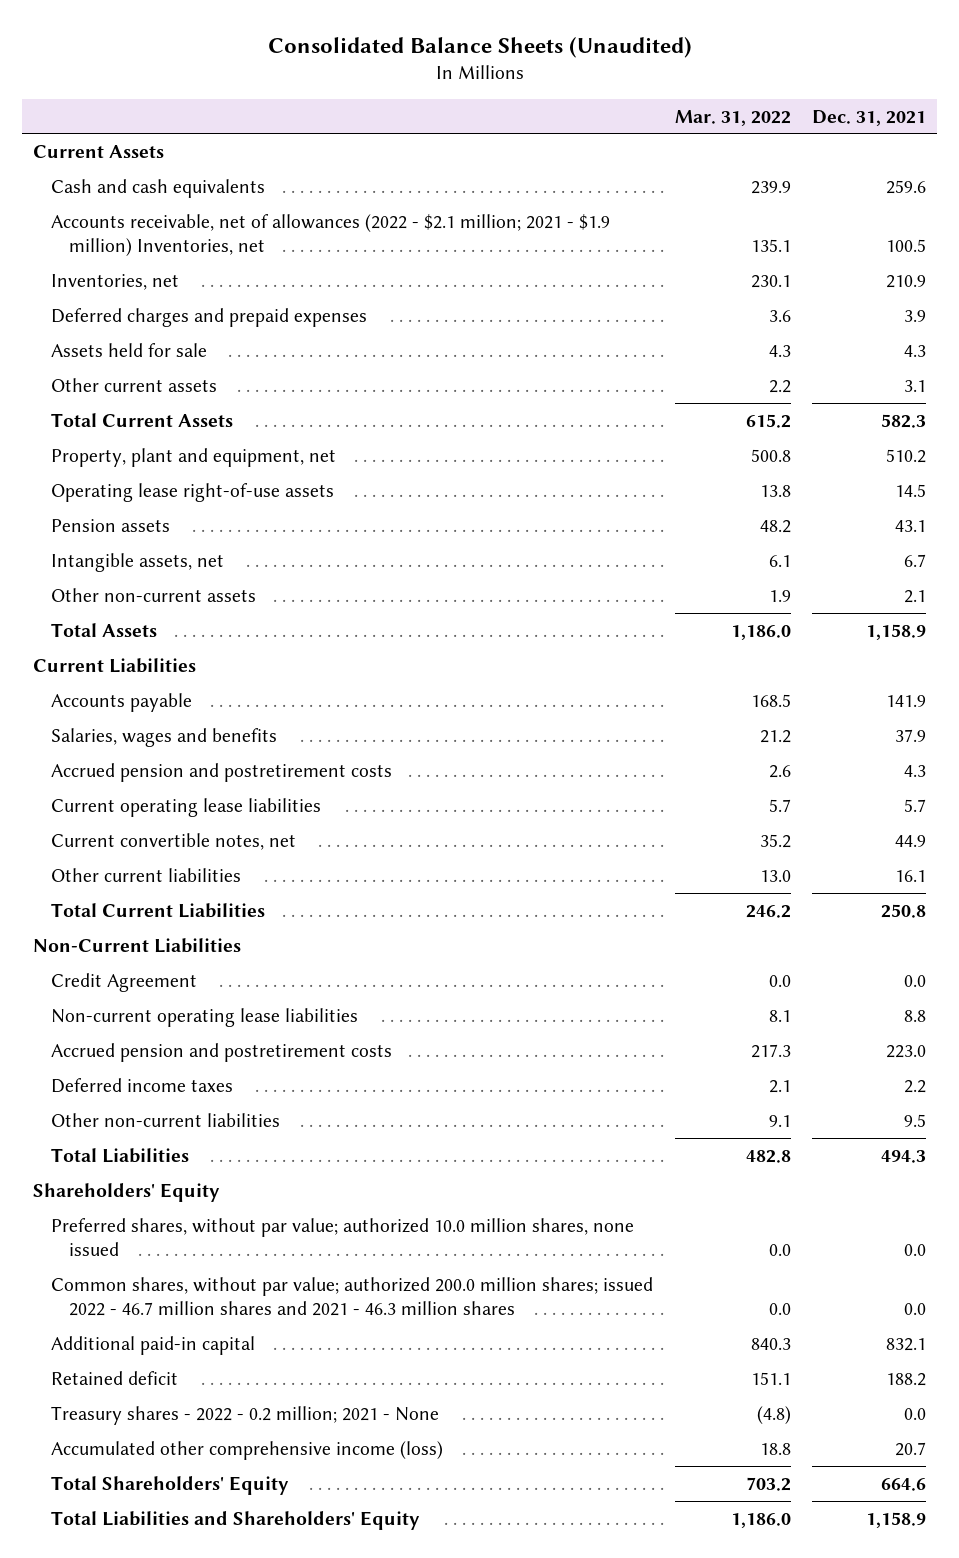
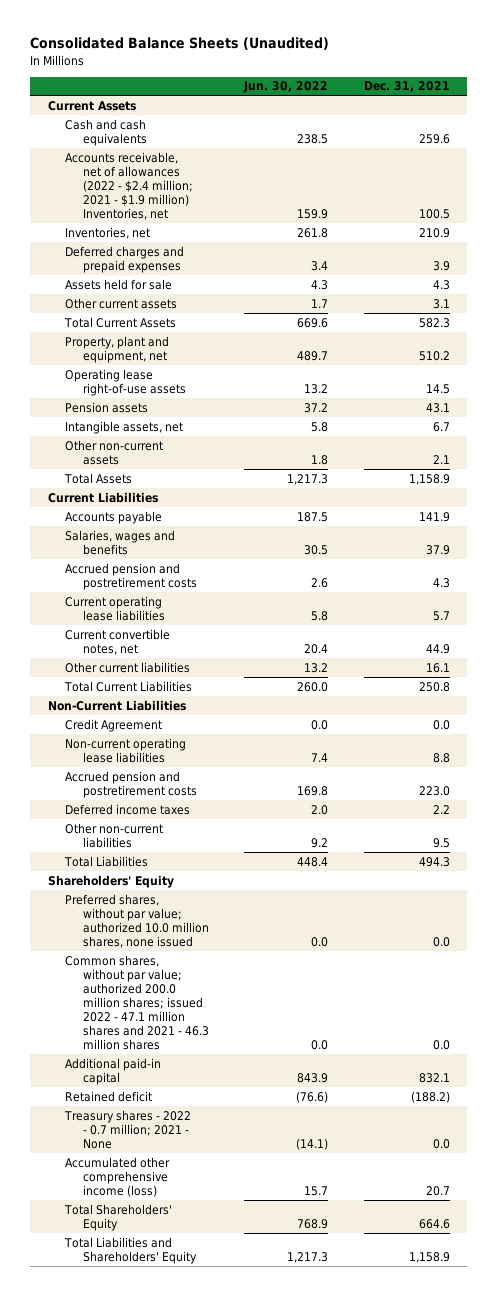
[674,109,791,126] Mar. 31, 2022 -> none
none -> [243,81,329,94] Jun. 30, 2022
[51,213,611,256] Accounts receivable, net of allowances (2022 - $2.1 million; 2021 - $1.9 million) Inventories, net -> [65,151,193,221] Accounts receivable, net of allowances (2022 - $2.4 million; 2021 - $1.9 million) Inventories, net
[51,1276,654,1316] Common shares, without par value; authorized 200.0 million shares; issued 2022 - 46.7 million shares and 2021 - 46.3 million shares -> [65,954,209,1051] Common shares, without par value; authorized 200.0 million shares; issued 2022 - 47.1 million shares and 2021 - 46.3 million shares
[886,1372,927,1386] 188.2 -> [410,1090,450,1103] (188.2)
[51,1405,440,1425] Treasury shares - 2022 - 0.2 million; 2021 - None -> [64,1109,192,1149] Treasury shares - 2022 - 0.7 million; 2021 - None

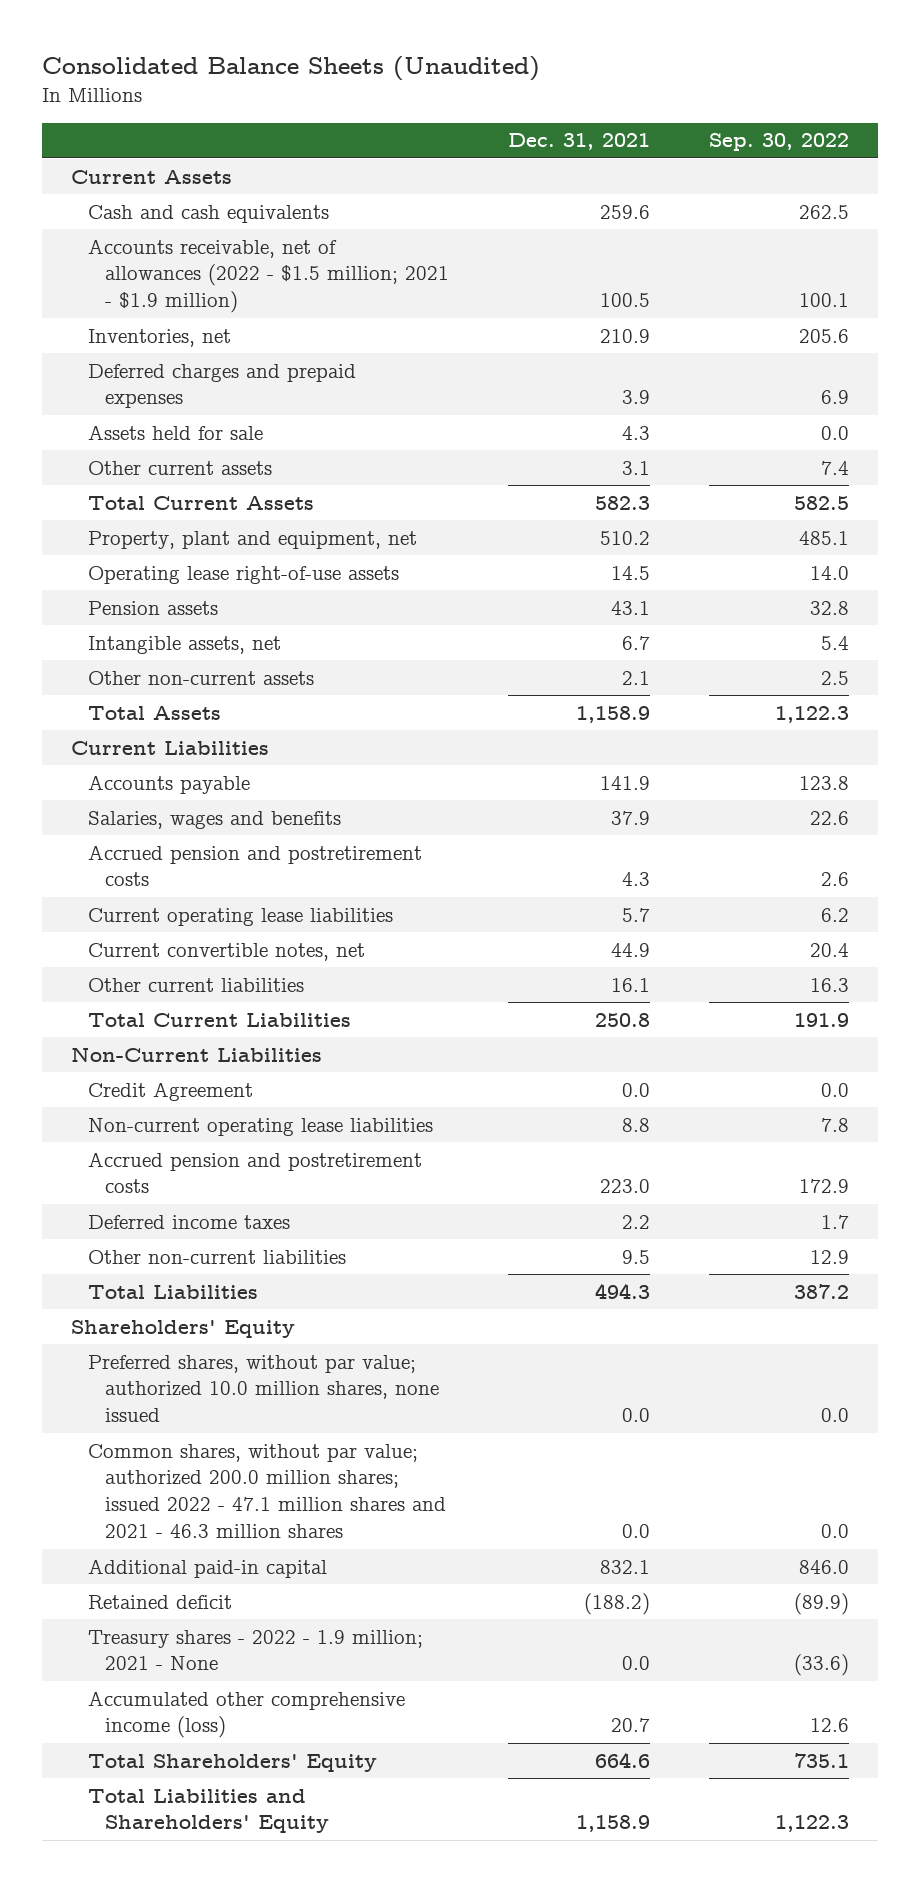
[243,81,329,94] Jun. 30, 2022 -> none
none -> [708,133,849,152] Sep. 30, 2022
[65,151,193,221] Accounts receivable, net of allowances (2022 - $2.4 million; 2021 - $1.9 million) Inventories, net -> [88,238,449,314] Accounts receivable, net of allowances (2022 - $1.5 million; 2021 - $1.9 million)
[64,1109,192,1149] Treasury shares - 2022 - 0.7 million; 2021 - None -> [88,1629,424,1671] Treasury shares - 2022 - 1.9 million; 2021 - None

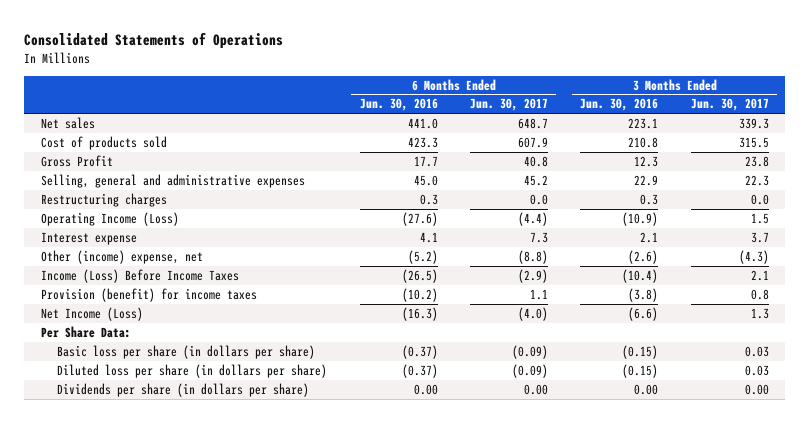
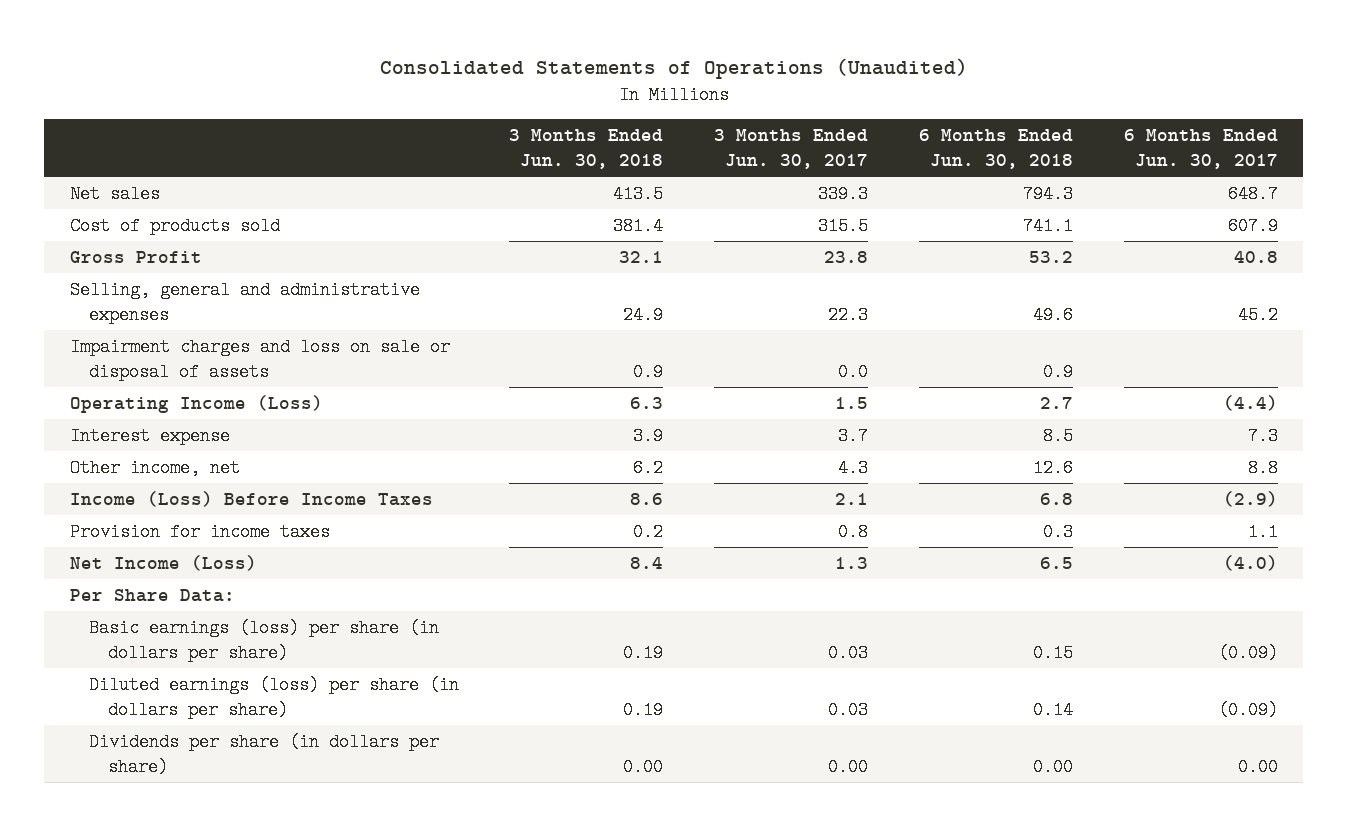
[24,31,284,49] Consolidated Statements of Operations -> [379,58,968,80] Consolidated Statements of Operations (Unaudited)
[359,98,438,112] Jun. 30, 2016 -> none
[580,98,659,112] Jun. 30, 2016 -> none
none -> [509,129,664,170] 3 Months Ended Jun. 30, 2018
none -> [919,129,1074,170] 6 Months Ended Jun. 30, 2018
[40,192,167,207] Restructuring charges -> none
none -> [69,338,450,381] Impairment charges and loss on sale or disposal of assets
[40,249,203,264] Other (income) expense, net -> [69,459,240,478] Other income, net
[517,249,548,264] (8.8) -> [1247,459,1278,478] 8.8
[738,249,769,264] (4.3) -> [838,459,869,478] 4.3
[40,287,257,302] Provision (benefit) for income taxes -> [69,523,330,542] Provision for income taxes
[57,344,316,359] Basic loss per share (in dollars per share) -> [88,619,439,662] Basic earnings (loss) per share (in dollars per share)
[57,363,328,378] Diluted loss per share (in dollars per share) -> [88,676,459,719] Diluted earnings (loss) per share (in dollars per share)

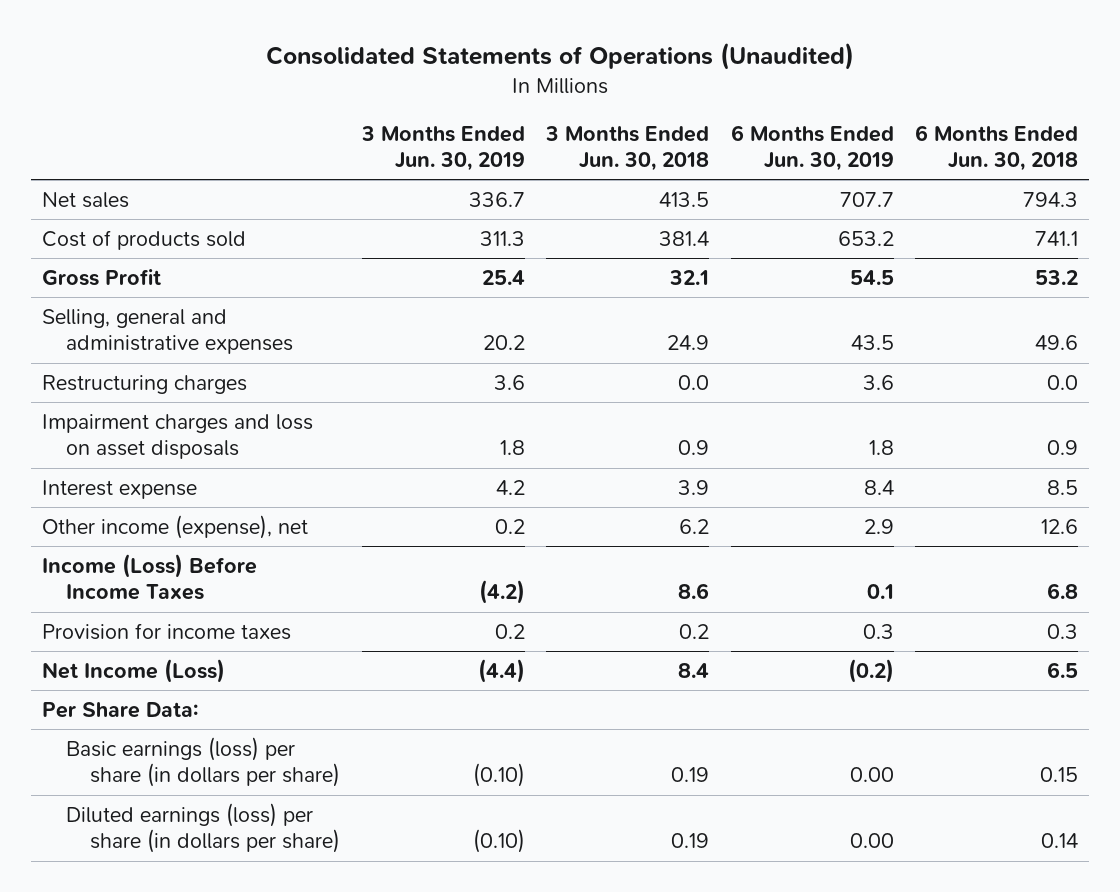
[714,129,869,170] 3 Months Ended Jun. 30, 2017 -> none
[1123,129,1278,170] 6 Months Ended Jun. 30, 2017 -> none
none -> [360,125,525,172] 3 Months Ended Jun. 30, 2019
none -> [730,124,894,172] 6 Months Ended Jun. 30, 2019
[69,395,323,414] Operating Income (Loss) -> none
none -> [41,374,247,394] Restructuring charges
[69,338,450,381] Impairment charges and loss on sale or disposal of assets -> [41,413,313,460] Impairment charges and loss on asset disposals
[69,459,240,478] Other income, net -> [41,514,308,539] Other income (expense), net
[88,733,439,776] Dividends per share (in dollars per share) -> none

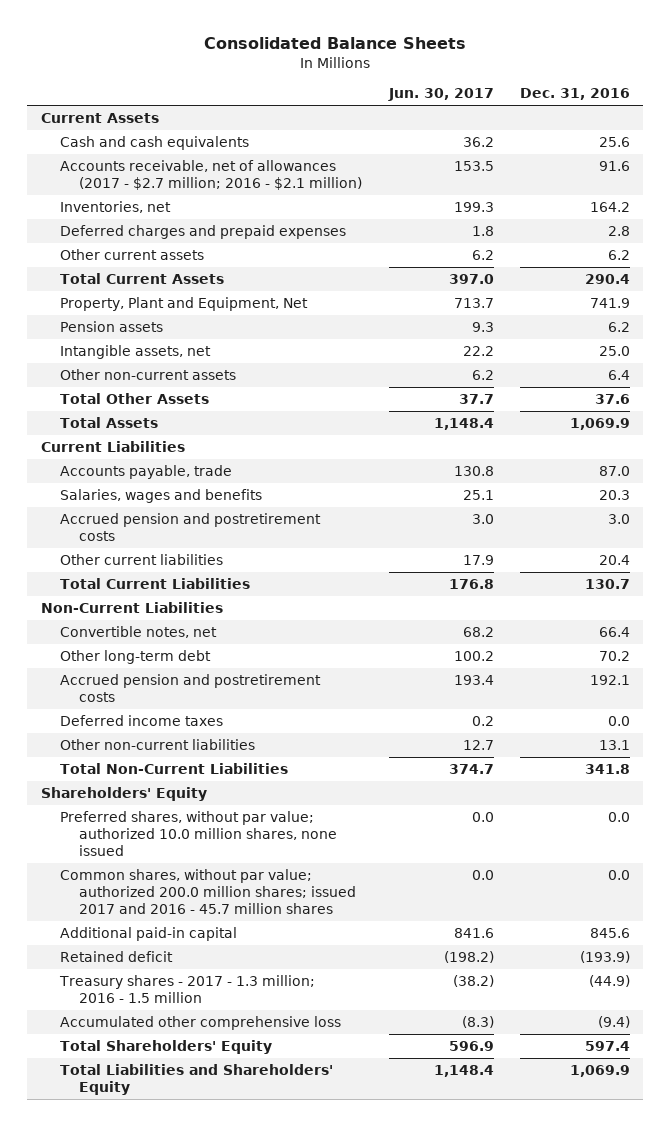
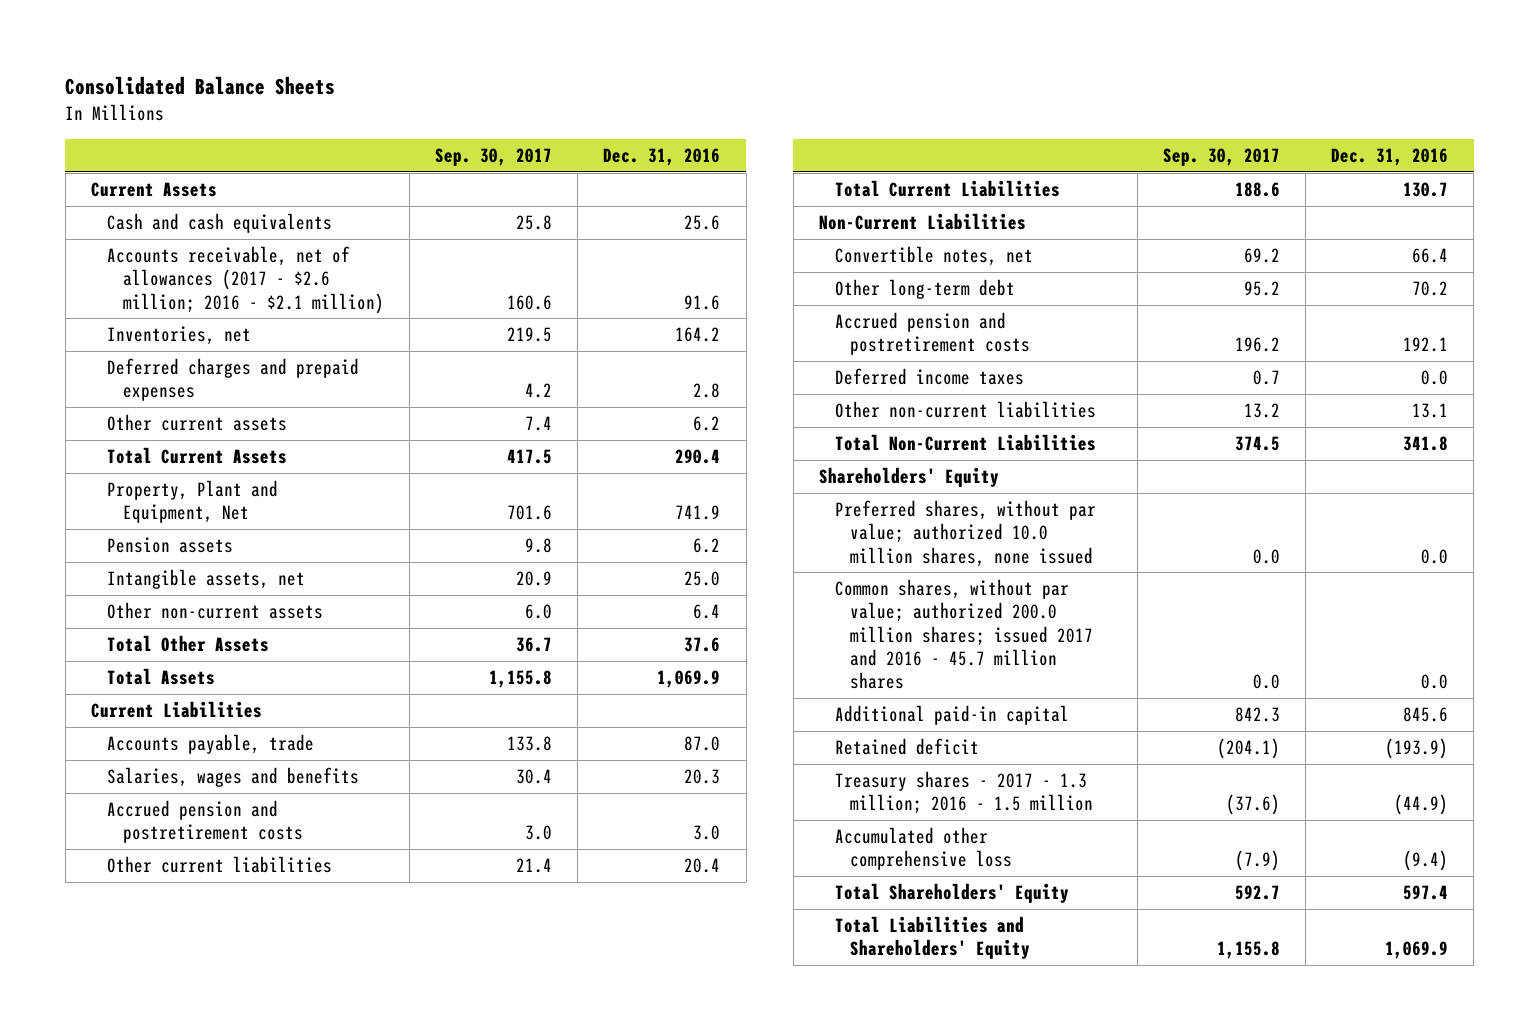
[387,88,494,102] Jun. 30, 2017 -> none
none -> [434,147,552,166] Sep. 30, 2017
[60,159,363,190] Accounts receivable, net of allowances (2017 - $2.7 million; 2016 - $2.1 million) -> [106,246,384,314] Accounts receivable, net of allowances (2017 - $2.6 million; 2016 - $2.1 million)

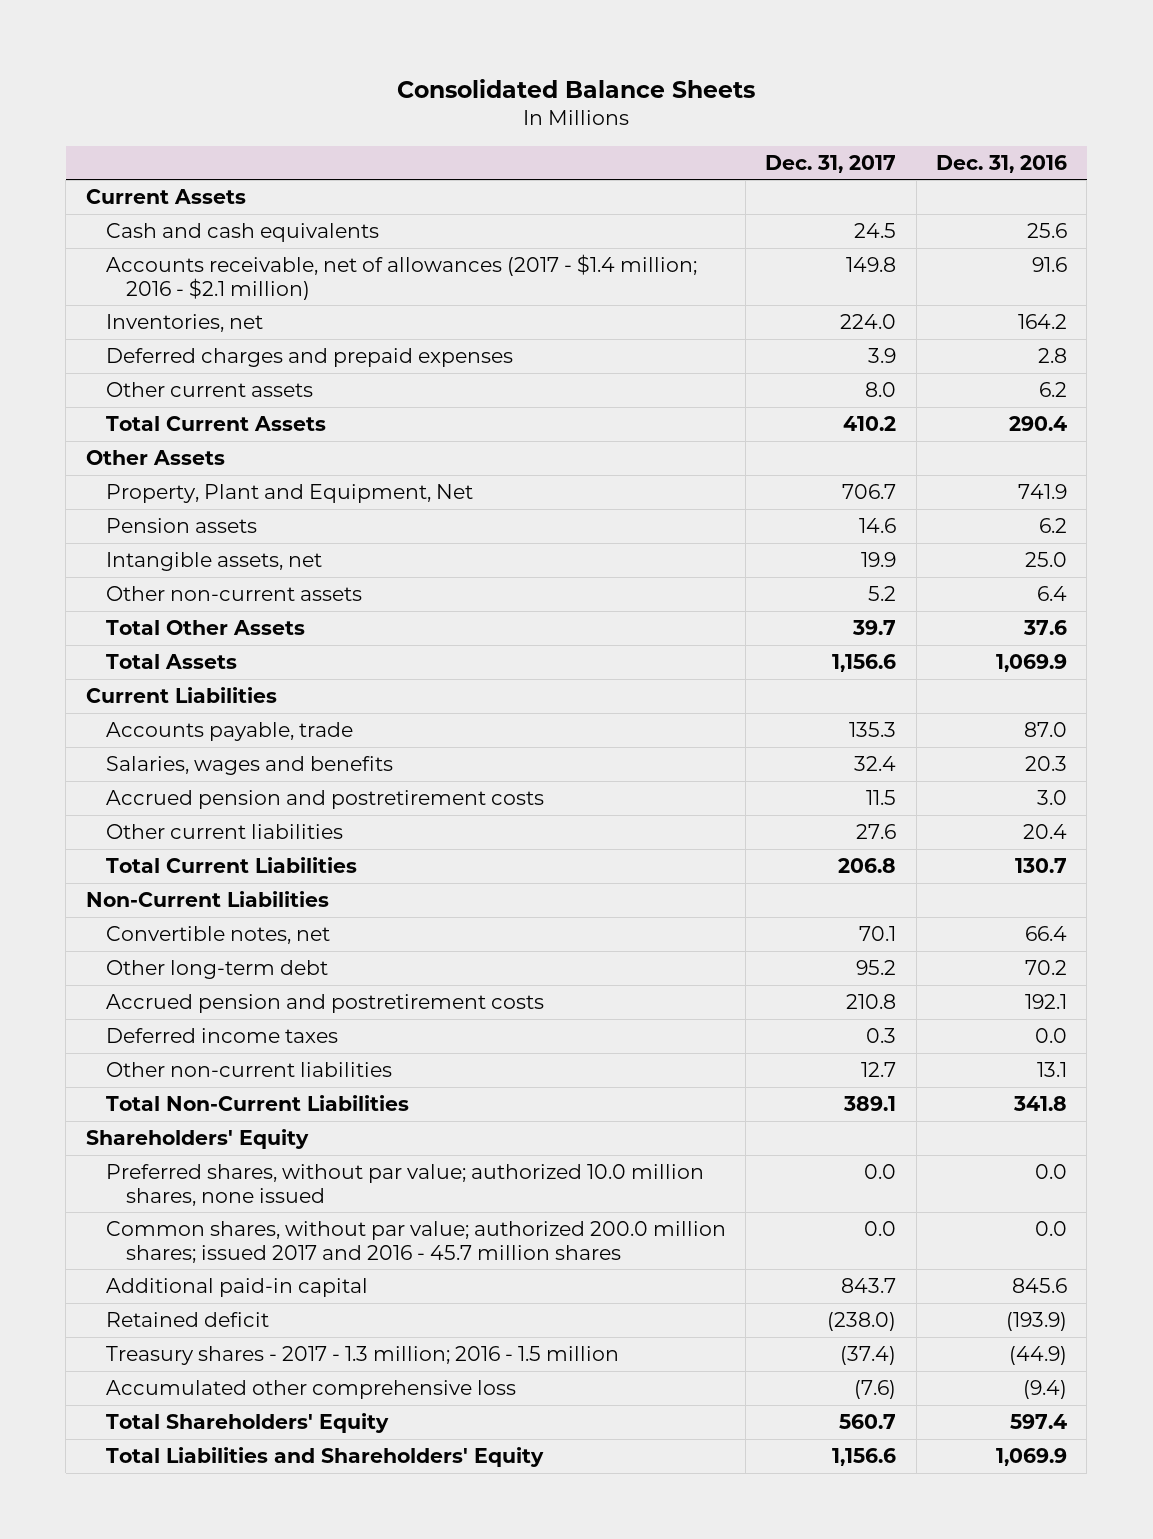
[434,147,552,166] Sep. 30, 2017 -> none
none -> [765,154,897,173] Dec. 31, 2017
[106,246,384,314] Accounts receivable, net of allowances (2017 - $2.6 million; 2016 - $2.1 million) -> [105,253,697,300] Accounts receivable, net of allowances (2017 - $1.4 million; 2016 - $2.1 million)
none -> [85,449,225,465] Other Assets

